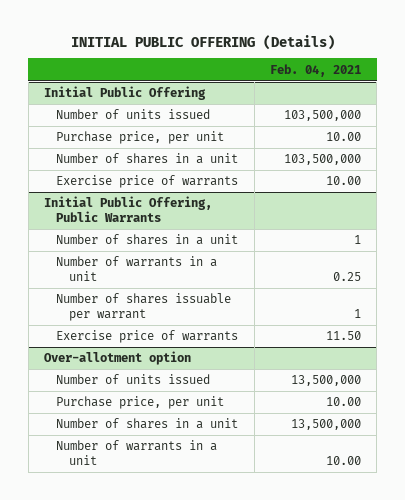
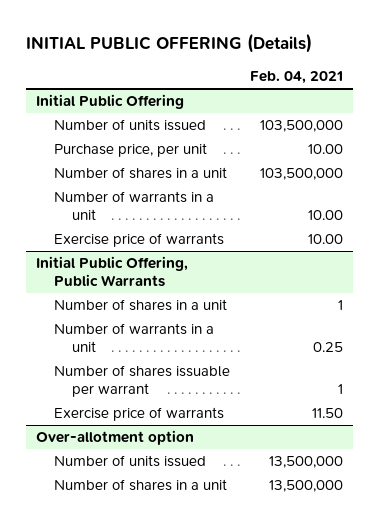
none -> [54,191,215,220] Number of warrants in a unit
[56,396,225,410] Purchase price, per unit -> none
[56,440,218,466] Number of warrants in a unit -> none

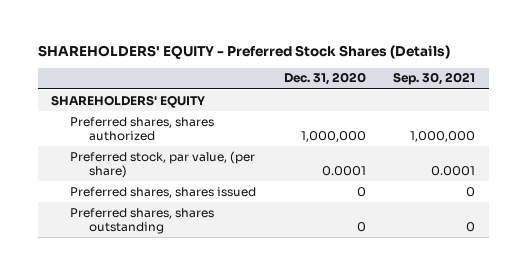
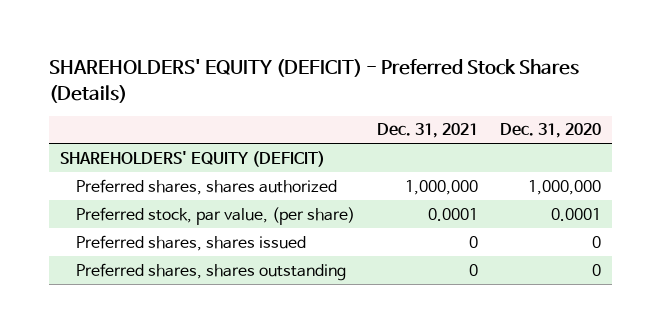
[37,44,450,59] SHAREHOLDERS' EQUITY - Preferred Stock Shares (Details) -> [49,59,580,103] SHAREHOLDERS' EQUITY (DEFICIT) - Preferred Stock Shares (Details)
[393,72,476,86] Sep. 30, 2021 -> none
none -> [377,123,479,139] Dec. 31, 2021
[51,94,206,108] SHAREHOLDERS' EQUITY -> [60,150,326,167] SHAREHOLDERS' EQUITY (DEFICIT)

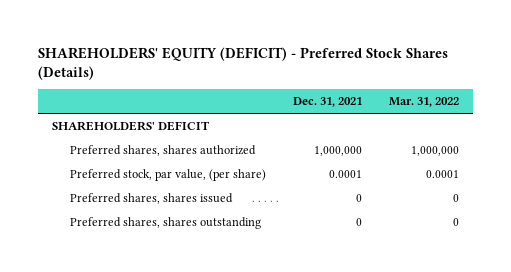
[500,123,602,139] Dec. 31, 2020 -> none
none -> [389,97,460,108] Mar. 31, 2022
[60,150,326,167] SHAREHOLDERS' EQUITY (DEFICIT) -> [51,120,210,131] SHAREHOLDERS' DEFICIT

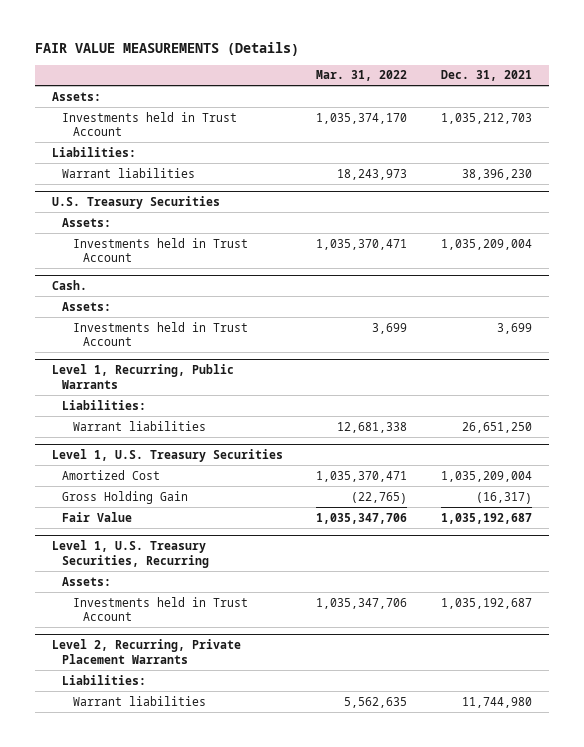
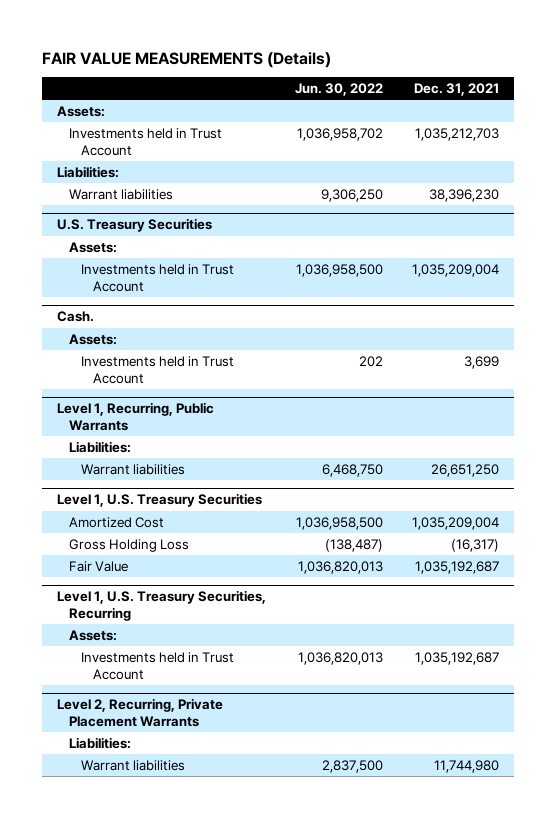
[316,70,408,82] Mar. 31, 2022 -> none
none -> [295,83,384,97] Jun. 30, 2022
[62,490,189,504] Gross Holding Gain -> [68,538,189,552] Gross Holding Loss

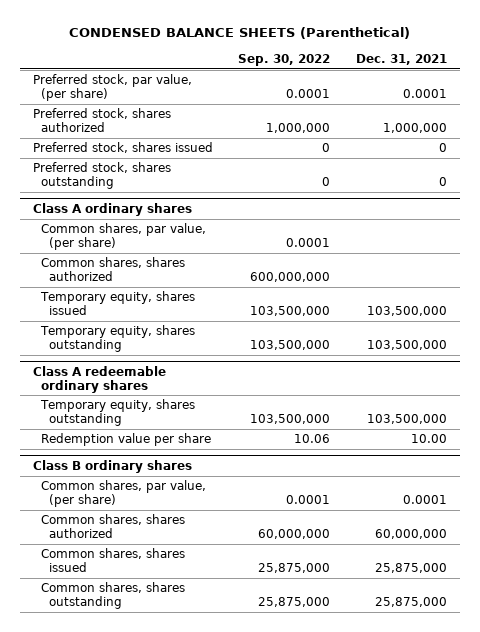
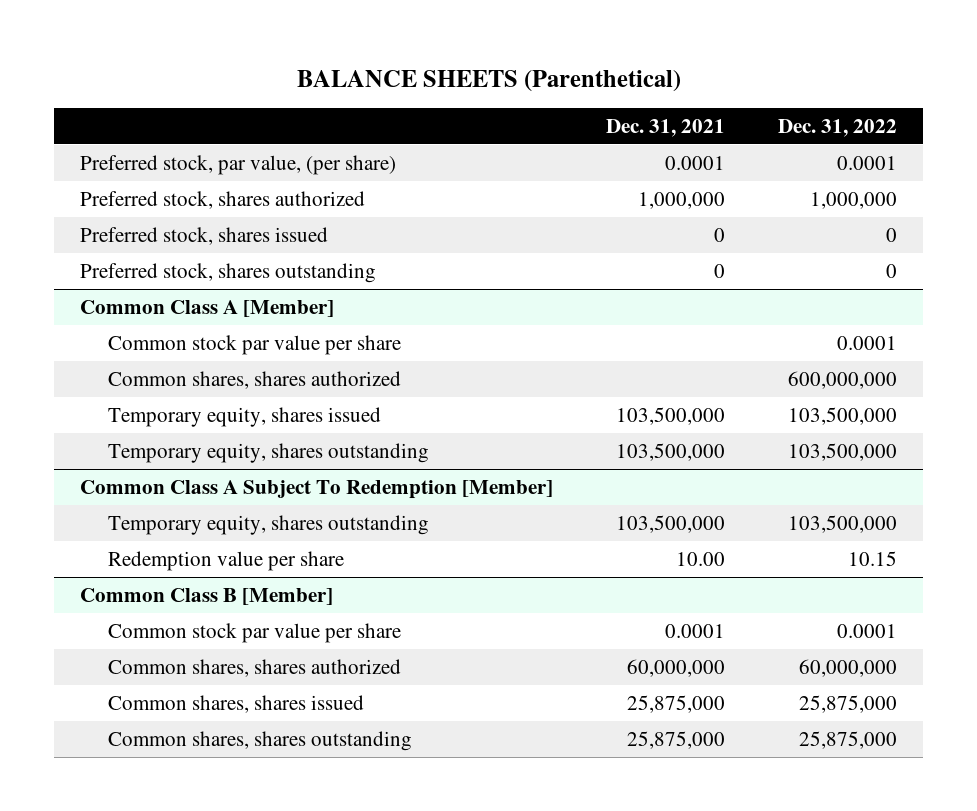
[68,27,410,40] CONDENSED BALANCE SHEETS (Parenthetical) -> [296,69,681,92] BALANCE SHEETS (Parenthetical)
[238,53,331,66] Sep. 30, 2022 -> none
none -> [777,118,897,137] Dec. 31, 2022
[32,202,192,216] Class A ordinary shares -> [80,299,335,317] Common Class A [Member]
[40,223,206,250] Common shares, par value, (per share) -> [107,334,401,355] Common stock par value per share
[32,365,166,393] Class A redeemable ordinary shares -> [80,479,554,499] Common Class A Subject To Redemption [Member]
[32,459,192,473] Class B ordinary shares -> [80,587,334,605] Common Class B [Member]
[40,480,206,507] Common shares, par value, (per share) -> [107,622,401,643] Common stock par value per share

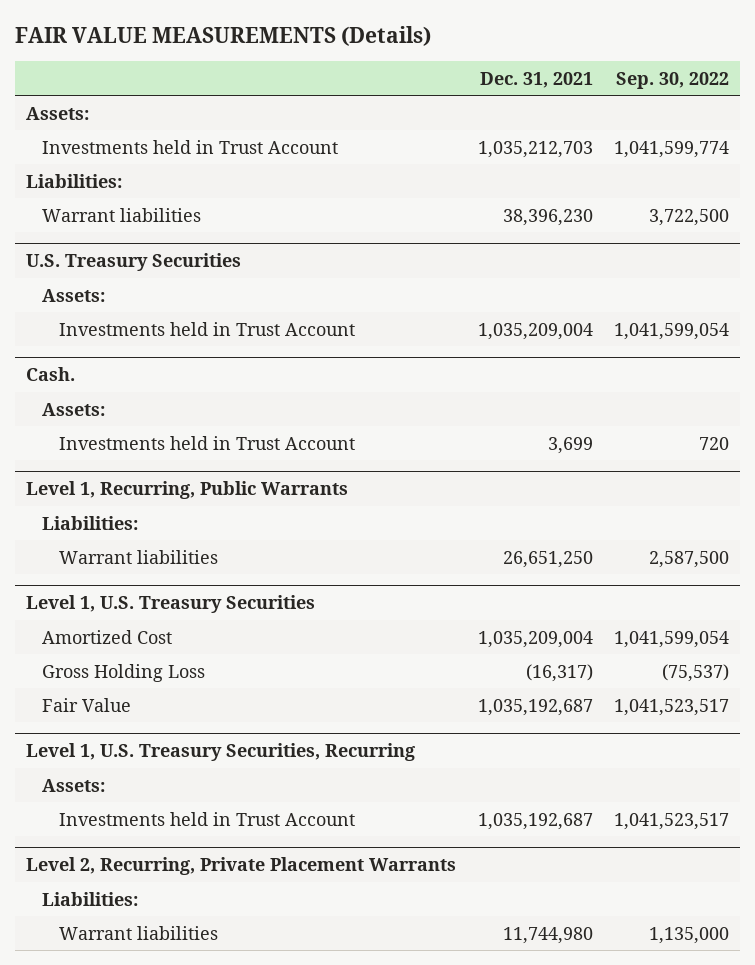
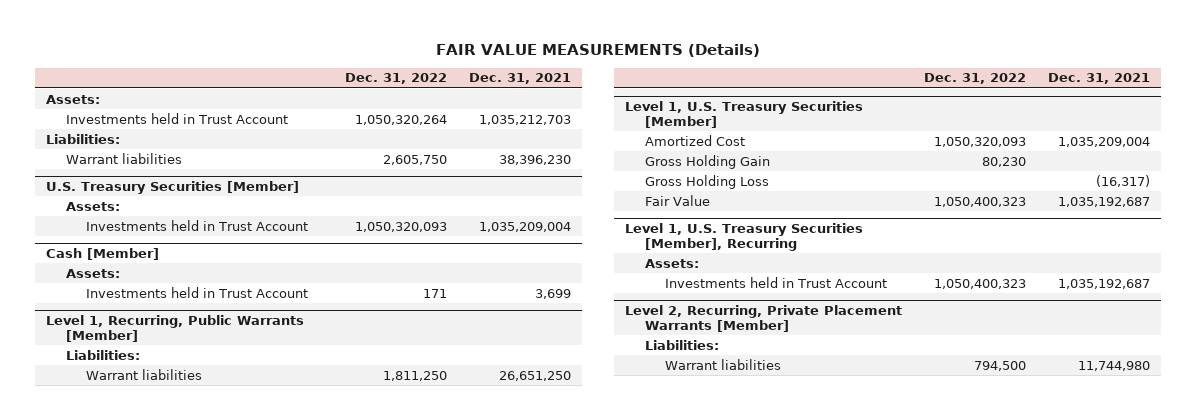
[616,71,730,89] Sep. 30, 2022 -> none
none -> [345,73,448,85] Dec. 31, 2022
[25,253,241,272] U.S. Treasury Securities -> [46,181,300,195] U.S. Treasury Securities [Member]
[25,367,75,382] Cash. -> [46,248,160,261] Cash [Member]
[25,481,348,500] Level 1, Recurring, Public Warrants -> [46,315,305,342] Level 1, Recurring, Public Warrants [Member]
[25,595,315,614] Level 1, U.S. Treasury Securities -> [625,101,864,128] Level 1, U.S. Treasury Securities [Member]
none -> [644,154,770,169] Gross Holding Gain
[25,743,415,762] Level 1, U.S. Treasury Securities, Recurring -> [625,223,864,251] Level 1, U.S. Treasury Securities [Member], Recurring
[25,857,456,876] Level 2, Recurring, Private Placement Warrants -> [625,305,903,332] Level 2, Recurring, Private Placement Warrants [Member]

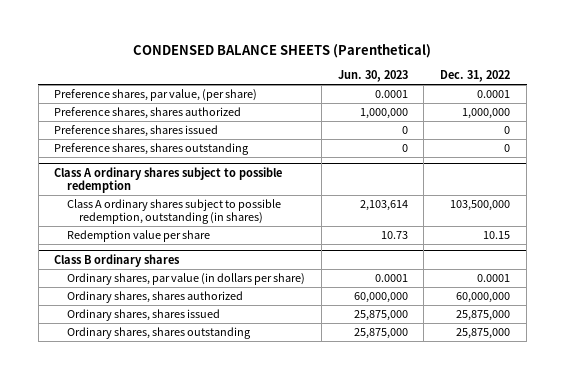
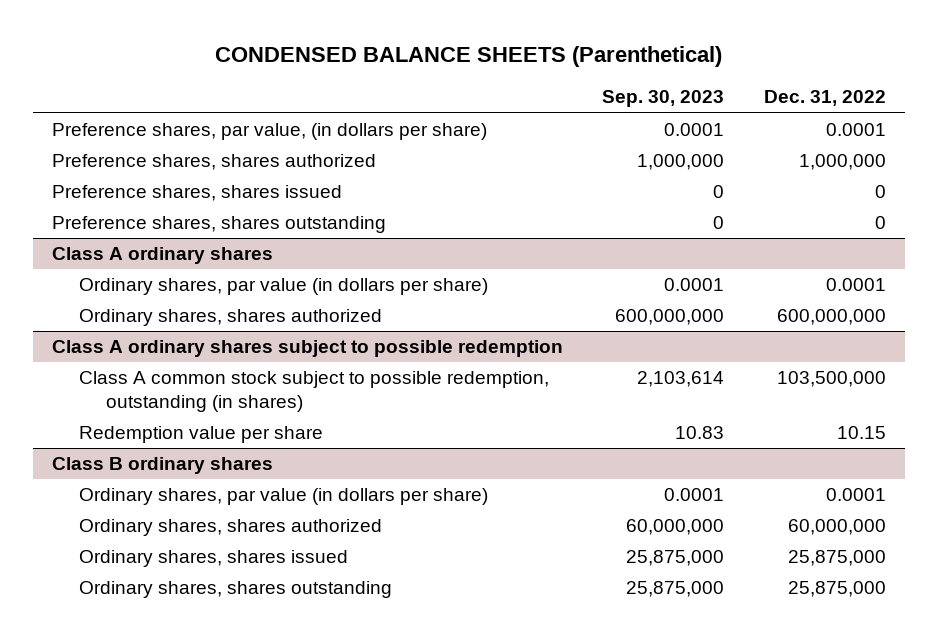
[337,70,408,83] Jun. 30, 2023 -> none
none -> [602,90,725,108] Sep. 30, 2023
[54,89,258,102] Preference shares, par value, (per share) -> [52,123,488,141] Preference shares, par value, (in dollars per share)
none -> [52,247,274,265] Class A ordinary shares
none -> [79,278,489,296] Ordinary shares, par value (in dollars per share)
none -> [79,309,383,327] Ordinary shares, shares authorized
[66,199,281,225] Class A ordinary shares subject to possible redemption, outstanding (in shares) -> [79,371,550,413] Class A common stock subject to possible redemption, outstanding (in shares)

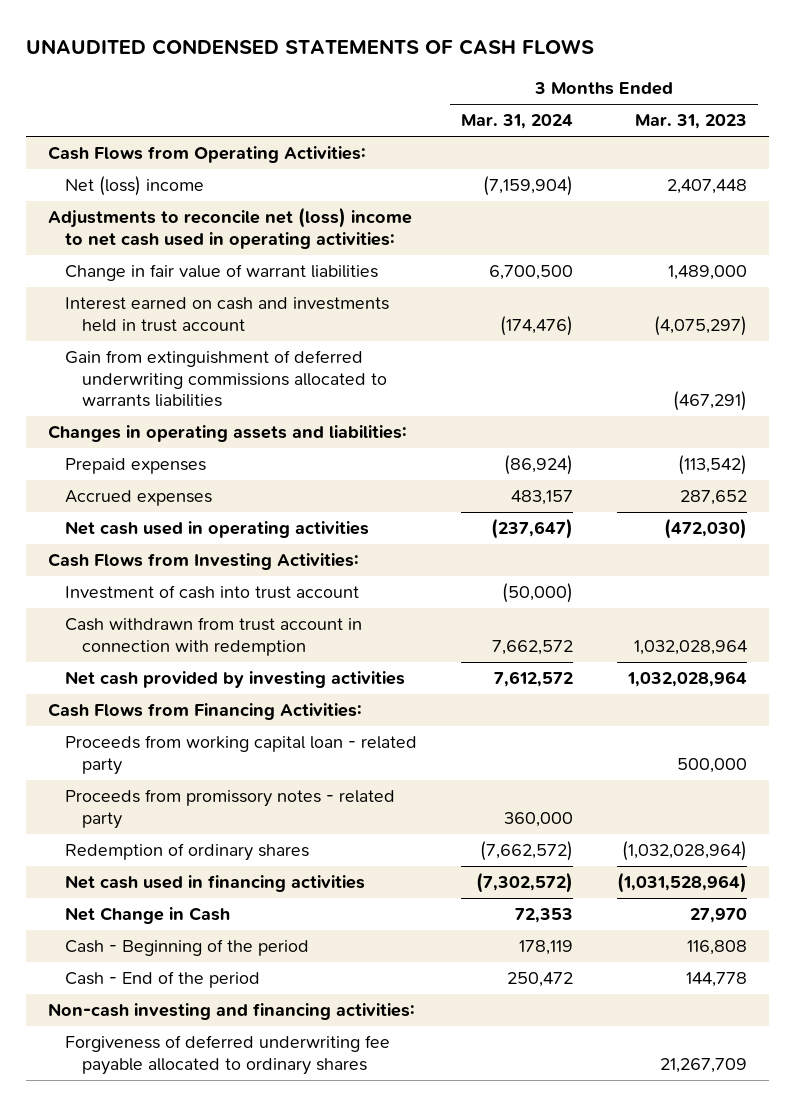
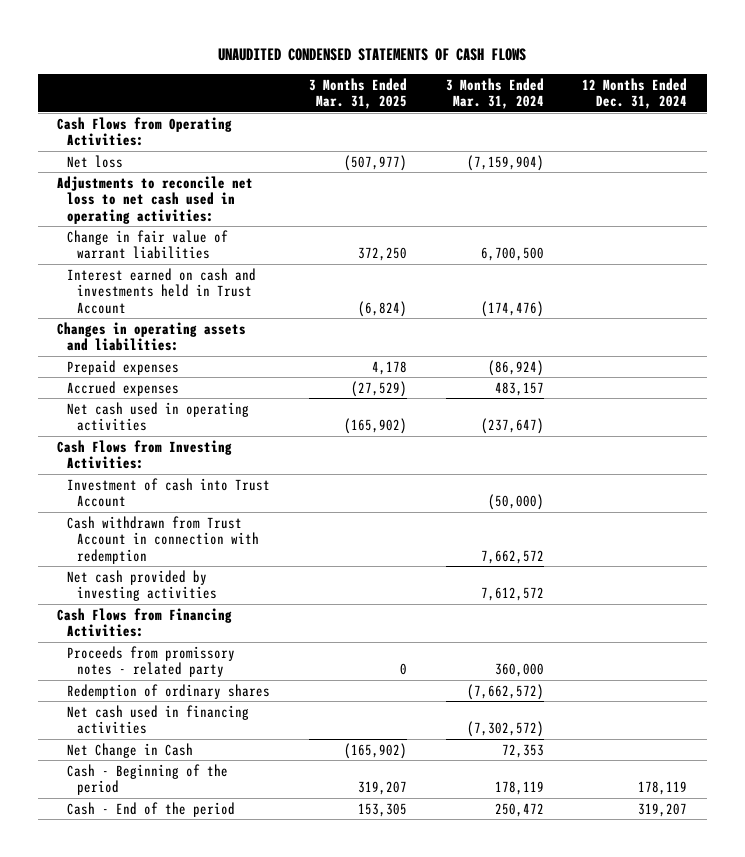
[634,114,747,130] Mar. 31, 2023 -> none
none -> [309,77,408,110] 3 Months Ended Mar. 31, 2025
none -> [582,77,688,110] 12 Months Ended Dec. 31, 2024
[64,176,204,197] Net (loss) income -> [67,154,124,168] Net loss
[48,207,413,249] Adjustments to reconcile net (loss) income to net cash used in operating activities: -> [57,175,254,224] Adjustments to reconcile net loss to net cash used in operating activities:
[64,350,387,408] Gain from extinguishment of deferred underwriting commissions allocated to warrants liabilities -> none
[64,297,389,332] Interest earned on cash and investments held in trust account -> [67,267,257,314] Interest earned on cash and investments held in Trust Account
[64,585,359,600] Investment of cash into trust account -> [67,477,271,508] Investment of cash into Trust Account
[64,617,362,656] Cash withdrawn from trust account in connection with redemption -> [67,515,260,564] Cash withdrawn from Trust Account in connection with redemption
[64,735,417,775] Proceeds from working capital loan - related party -> none
[48,1003,416,1021] Non-cash investing and financing activities: -> none
[64,1035,390,1075] Forgiveness of deferred underwriting fee payable allocated to ordinary shares -> none

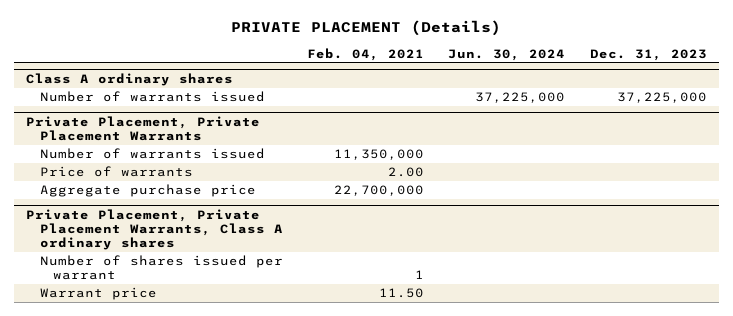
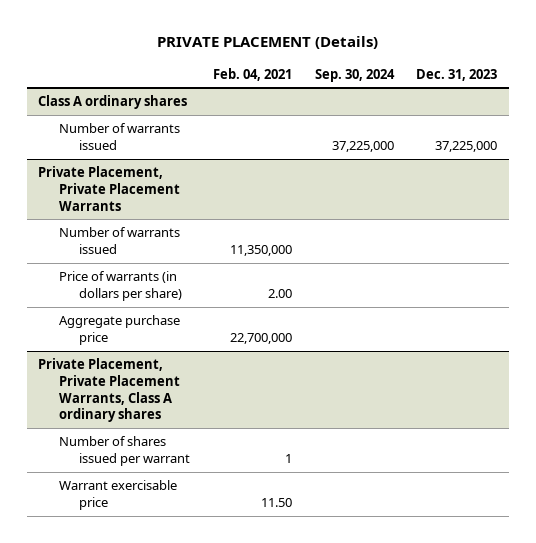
[448,48,566,61] Jun. 30, 2024 -> none
none -> [314,68,395,82] Sep. 30, 2024
[39,166,193,178] Price of warrants -> [58,271,183,301] Price of warrants (in dollars per share)
[39,287,157,301] Warrant price -> [58,480,177,510] Warrant exercisable price

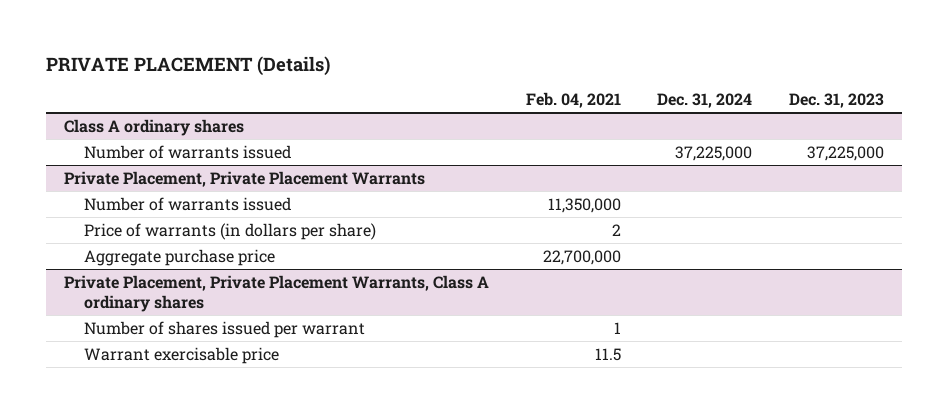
[314,68,395,82] Sep. 30, 2024 -> none
none -> [657,93,753,109] Dec. 31, 2024
[267,288,292,298] 2.00 -> [611,223,621,236] 2
[260,497,292,507] 11.50 -> [594,347,621,361] 11.5

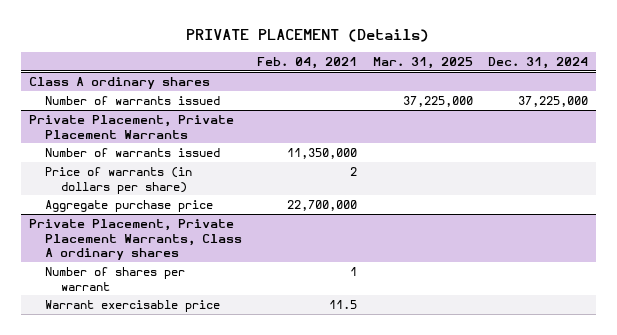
[789,93,885,109] Dec. 31, 2023 -> none
none -> [372,57,473,70] Mar. 31, 2025
[83,320,365,338] Number of shares issued per warrant -> [44,267,185,291] Number of shares per warrant

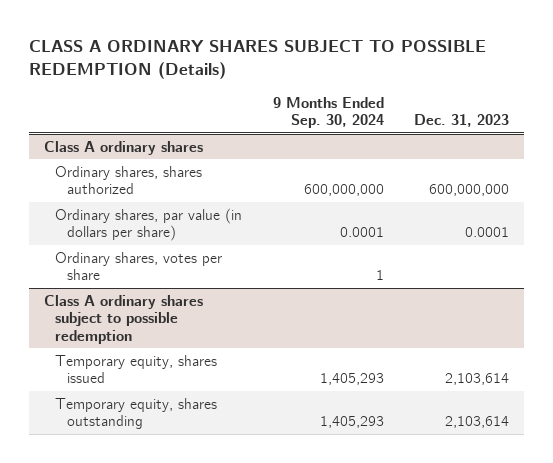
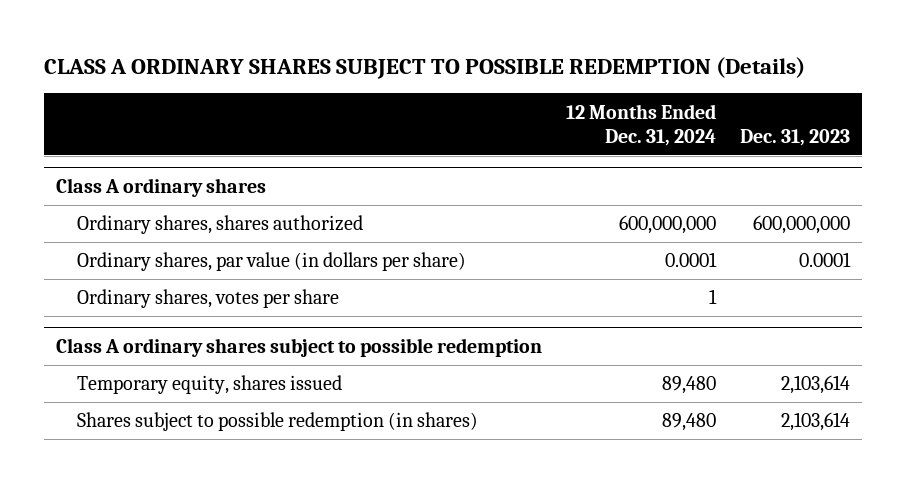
[272,96,384,128] 9 Months Ended Sep. 30, 2024 -> none
none -> [566,103,717,146] 12 Months Ended Dec. 31, 2024
[55,397,218,430] Temporary equity, shares outstanding -> [76,412,478,432] Shares subject to possible redemption (in shares)

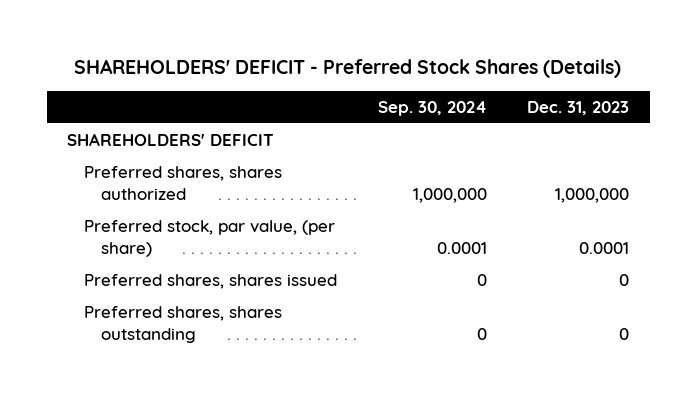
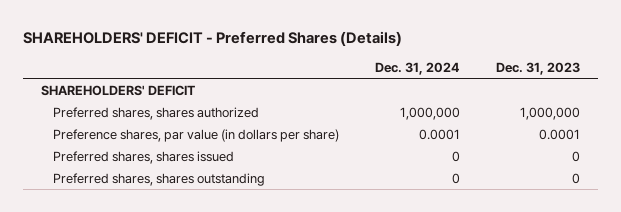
[74,58,622,78] SHAREHOLDERS' DEFICIT - Preferred Stock Shares (Details) -> [22,30,402,46] SHAREHOLDERS' DEFICIT - Preferred Shares (Details)
[377,100,487,116] Sep. 30, 2024 -> none
none -> [375,61,461,75] Dec. 31, 2024
[83,220,335,258] Preferred stock, par value, (per share) -> [53,128,340,142] Preference shares, par value (in dollars per share)

